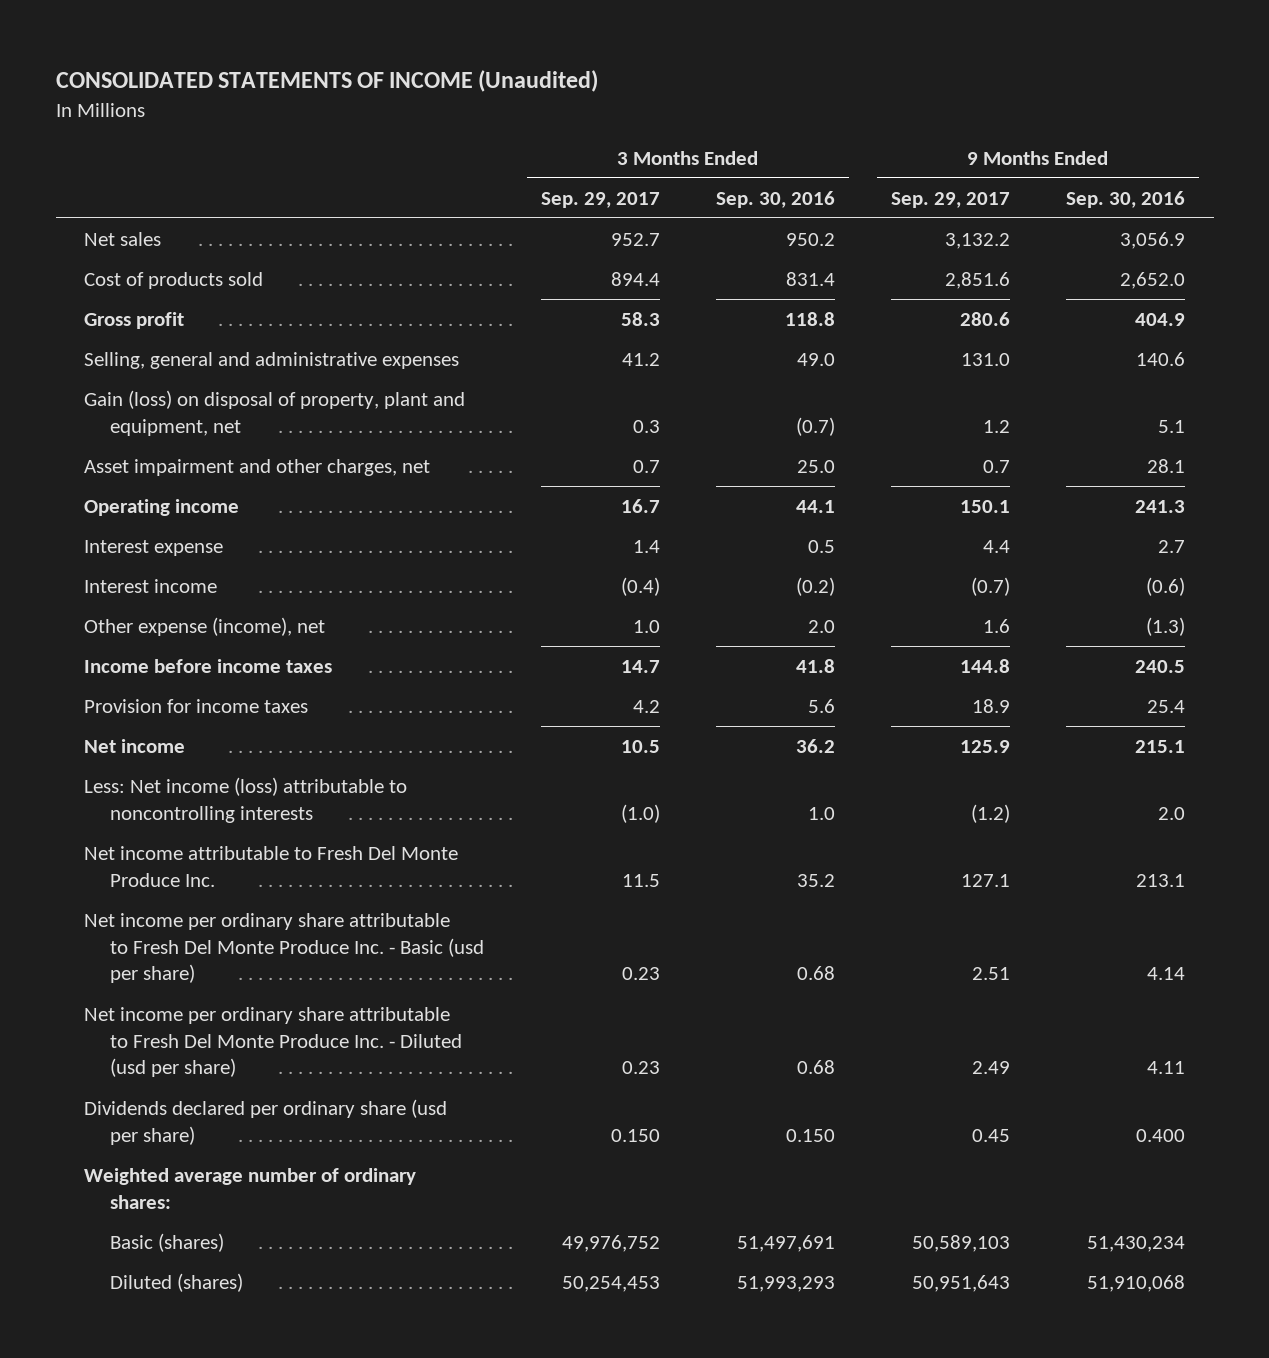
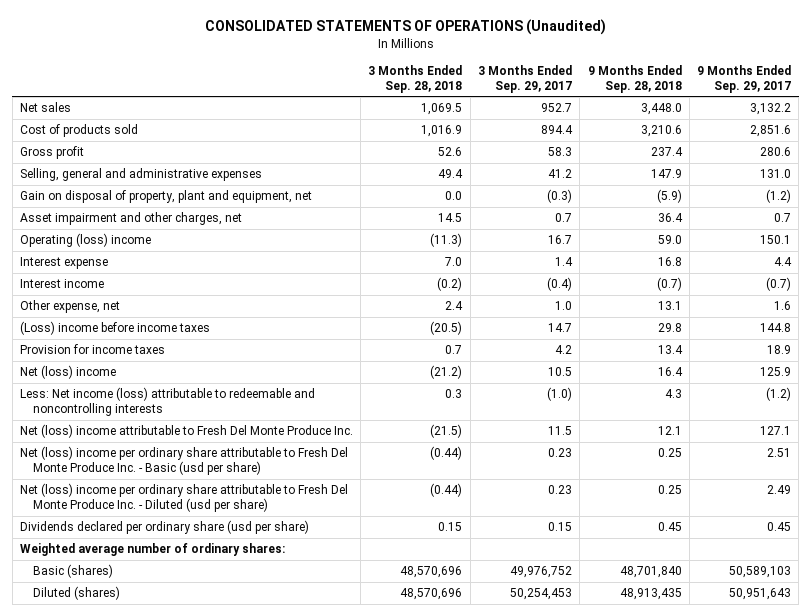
[55,70,598,93] CONSOLIDATED STATEMENTS OF INCOME (Unaudited) -> [204,19,606,36] CONSOLIDATED STATEMENTS OF OPERATIONS (Unaudited)
[715,190,835,208] Sep. 30, 2016 -> none
[1066,190,1186,208] Sep. 30, 2016 -> none
none -> [368,65,463,93] 3 Months Ended Sep. 28, 2018
none -> [587,65,682,93] 9 Months Ended Sep. 28, 2018
[83,389,465,436] Gain (loss) on disposal of property, plant and equipment, net -> [19,190,312,204] Gain on disposal of property, plant and equipment, net
[632,419,660,433] 0.3 -> [547,189,573,204] (0.3)
[983,419,1011,433] 1.2 -> [766,189,792,204] (1.2)
[83,498,239,516] Operating income -> [19,233,151,248] Operating (loss) income
[83,616,325,636] Other expense (income), net -> [19,300,120,314] Other expense, net
[83,658,332,673] Income before income taxes -> [19,321,210,336] (Loss) income before income taxes
[83,738,185,753] Net income -> [19,365,116,380] Net (loss) income
[83,776,407,823] Less: Net income (loss) attributable to noncontrolling interests -> [19,387,315,416] Less: Net income (loss) attributable to redeemable and noncontrolling interests
[83,845,458,887] Net income attributable to Fresh Del Monte Produce Inc. -> [19,424,353,439] Net (loss) income attributable to Fresh Del Monte Produce Inc.
[83,912,485,984] Net income per ordinary share attributable to Fresh Del Monte Produce Inc. - Basic (usd per share) -> [19,446,348,475] Net (loss) income per ordinary share attributable to Fresh Del Monte Produce Inc. - Basic (usd per share)
[83,1006,463,1078] Net income per ordinary share attributable to Fresh Del Monte Produce Inc. - Diluted (usd per share) -> [19,483,348,512] Net (loss) income per ordinary share attributable to Fresh Del Monte Produce Inc. - Diluted (usd per share)
[610,1128,660,1142] 0.150 -> [548,522,573,532] 0.15

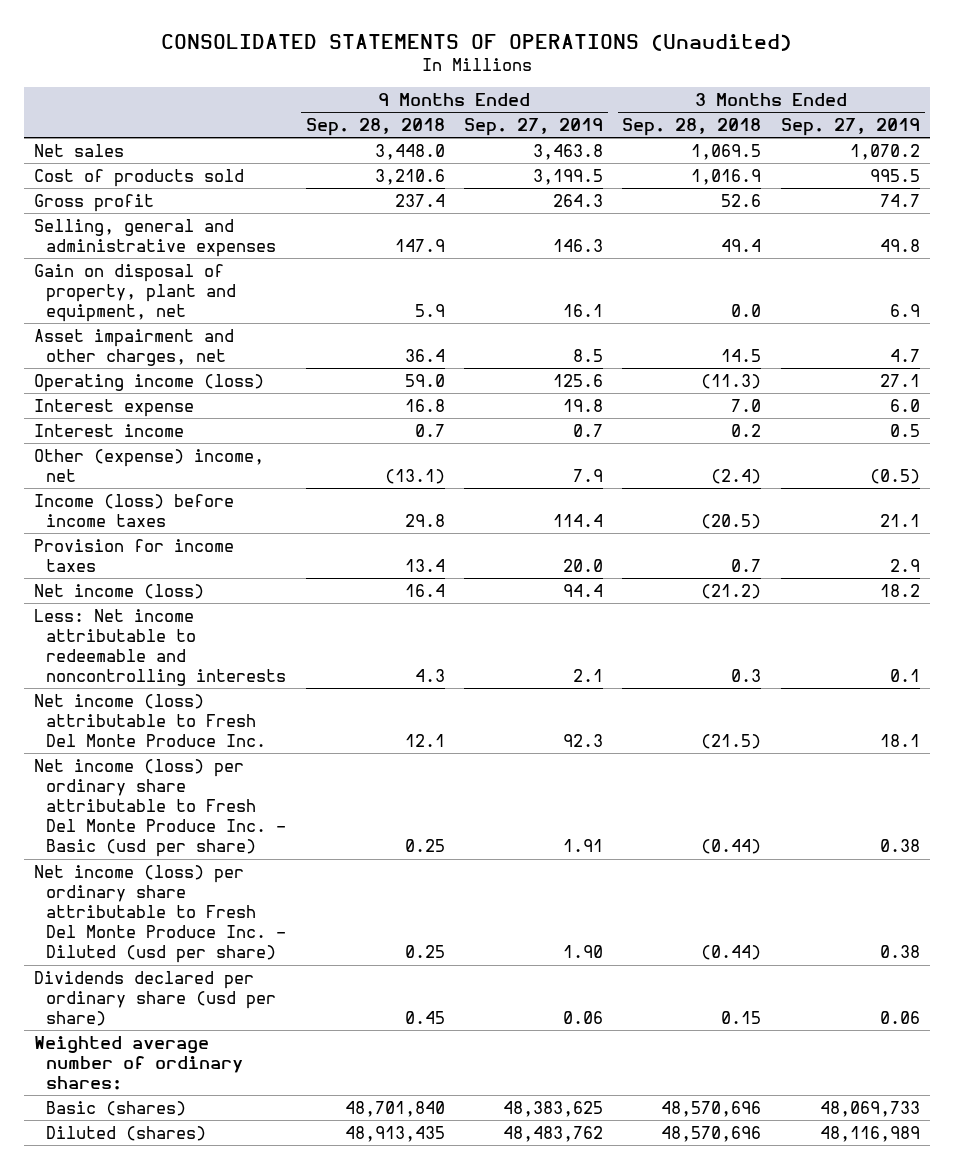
[478,65,573,93] 3 Months Ended Sep. 29, 2017 -> none
[697,65,792,93] 9 Months Ended Sep. 29, 2017 -> none
none -> [464,118,604,137] Sep. 27, 2019
none -> [780,118,920,137] Sep. 27, 2019
[656,189,682,204] (5.9) -> [414,304,445,318] 5.9
[19,233,151,248] Operating (loss) income -> [33,373,264,392] Operating income (loss)
[437,277,463,292] (0.2) -> [731,423,762,437] 0.2
[656,277,682,292] (0.7) -> [414,423,445,437] 0.7
[19,300,120,314] Other expense, net -> [33,448,264,482] Other (expense) income, net
[445,301,464,311] 2.4 -> [711,468,762,484] (2.4)
[657,301,682,311] 13.1 -> [384,468,445,484] (13.1)
[19,321,210,336] (Loss) income before income taxes -> [33,493,234,527] Income (loss) before income taxes
[19,365,116,380] Net (loss) income -> [33,583,204,599] Net income (loss)
[19,387,315,416] Less: Net income (loss) attributable to redeemable and noncontrolling interests -> [33,608,287,687] Less: Net income attributable to redeemable and noncontrolling interests
[19,424,353,439] Net (loss) income attributable to Fresh Del Monte Produce Inc. -> [33,693,267,748] Net income (loss) attributable to Fresh Del Monte Produce Inc.
[19,446,348,475] Net (loss) income per ordinary share attributable to Fresh Del Monte Produce Inc. - Basic (usd per share) -> [33,758,287,858] Net income (loss) per ordinary share attributable to Fresh Del Monte Produce Inc. - Basic (usd per share)
[19,483,348,512] Net (loss) income per ordinary share attributable to Fresh Del Monte Produce Inc. - Diluted (usd per share) -> [33,864,287,964] Net income (loss) per ordinary share attributable to Fresh Del Monte Produce Inc. - Diluted (usd per share)

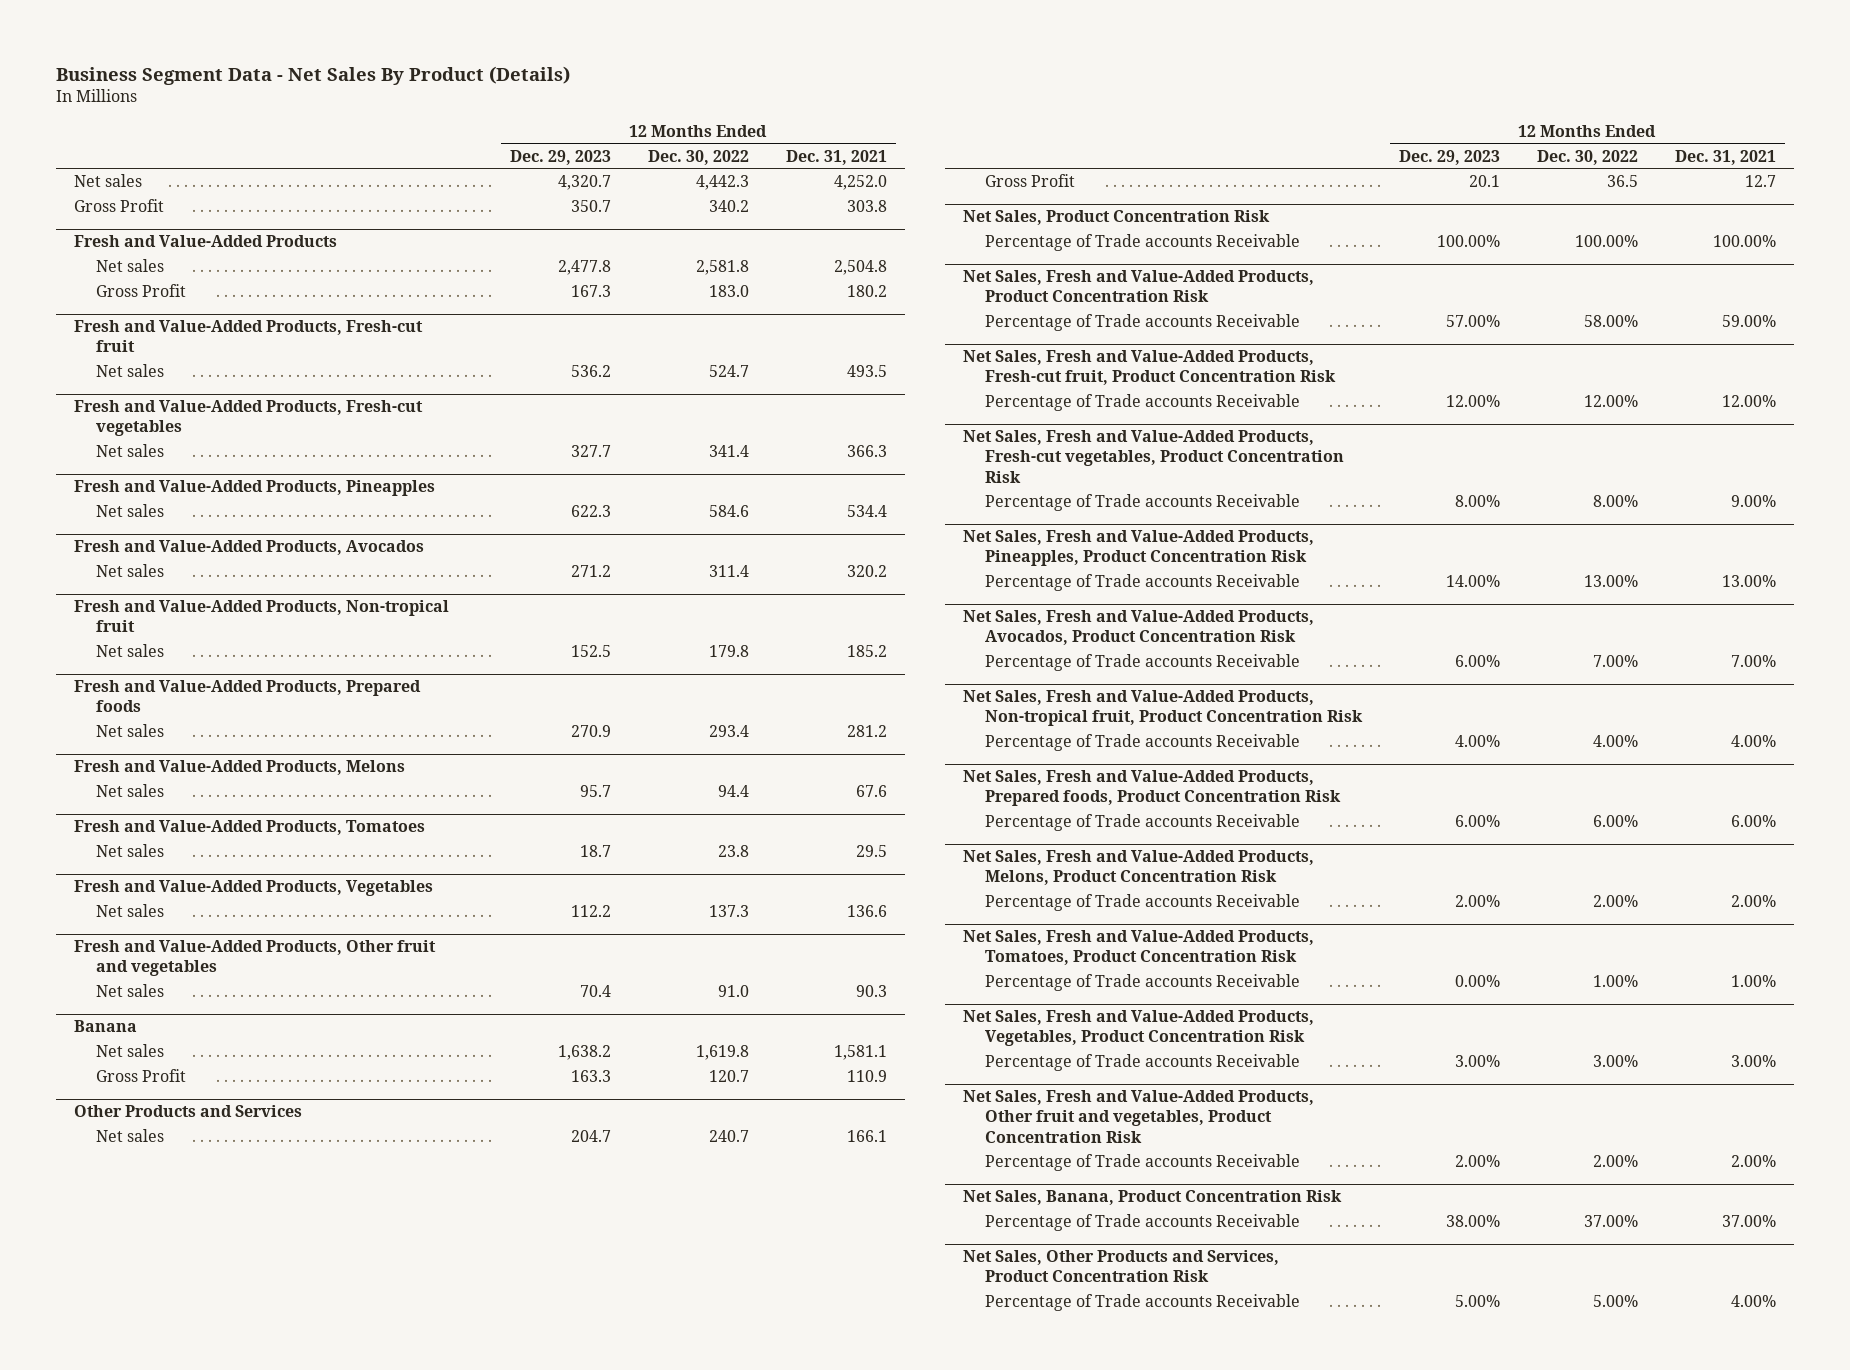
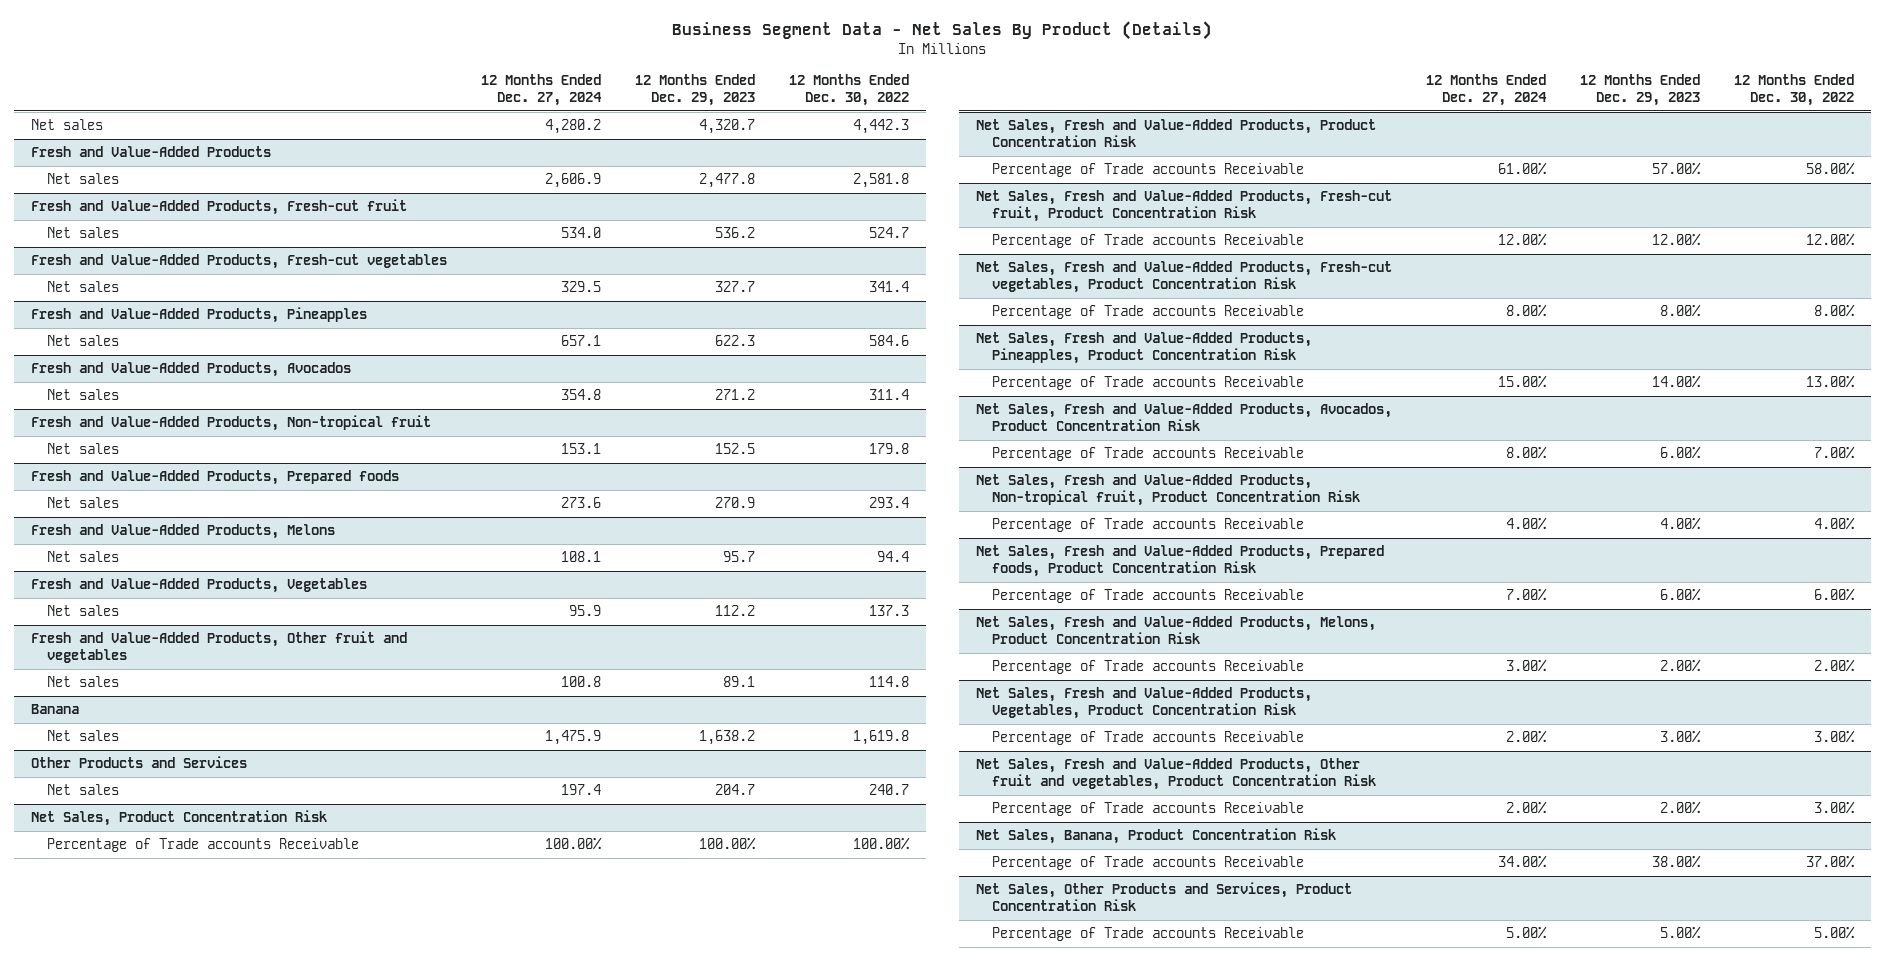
[785,149,887,165] Dec. 31, 2021 -> none
none -> [480,74,602,106] 12 Months Ended Dec. 27, 2024
[74,199,165,213] Gross Profit -> none
[96,284,187,298] Gross Profit -> none
[74,820,426,836] Fresh and Value-Added Products, Tomatoes -> none
[96,844,165,858] Net sales -> none
[580,985,612,998] 70.4 -> [722,676,755,688] 89.1
[717,985,749,998] 91.0 -> [868,676,909,688] 114.8
[96,1069,187,1083] Gross Profit -> none
[985,174,1076,188] Gross Profit -> none
[963,930,1315,966] Net Sales, Fresh and Value-Added Products, Tomatoes, Product Concentration Risk -> none
[985,974,1301,992] Percentage of Trade accounts Receivable -> none
[1592,1155,1638,1168] 2.00% -> [1813,801,1855,815] 3.00%

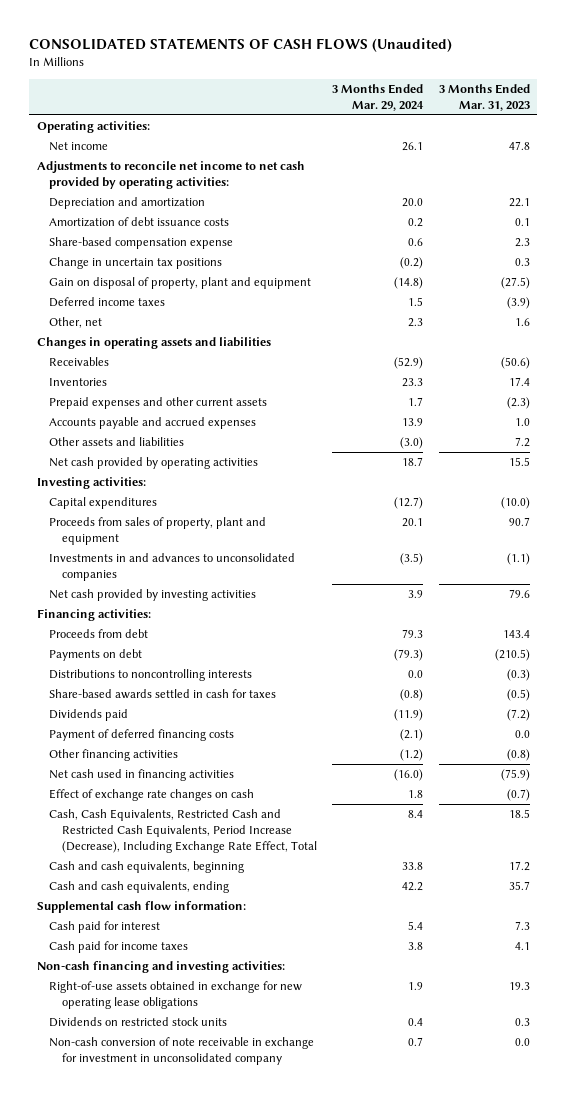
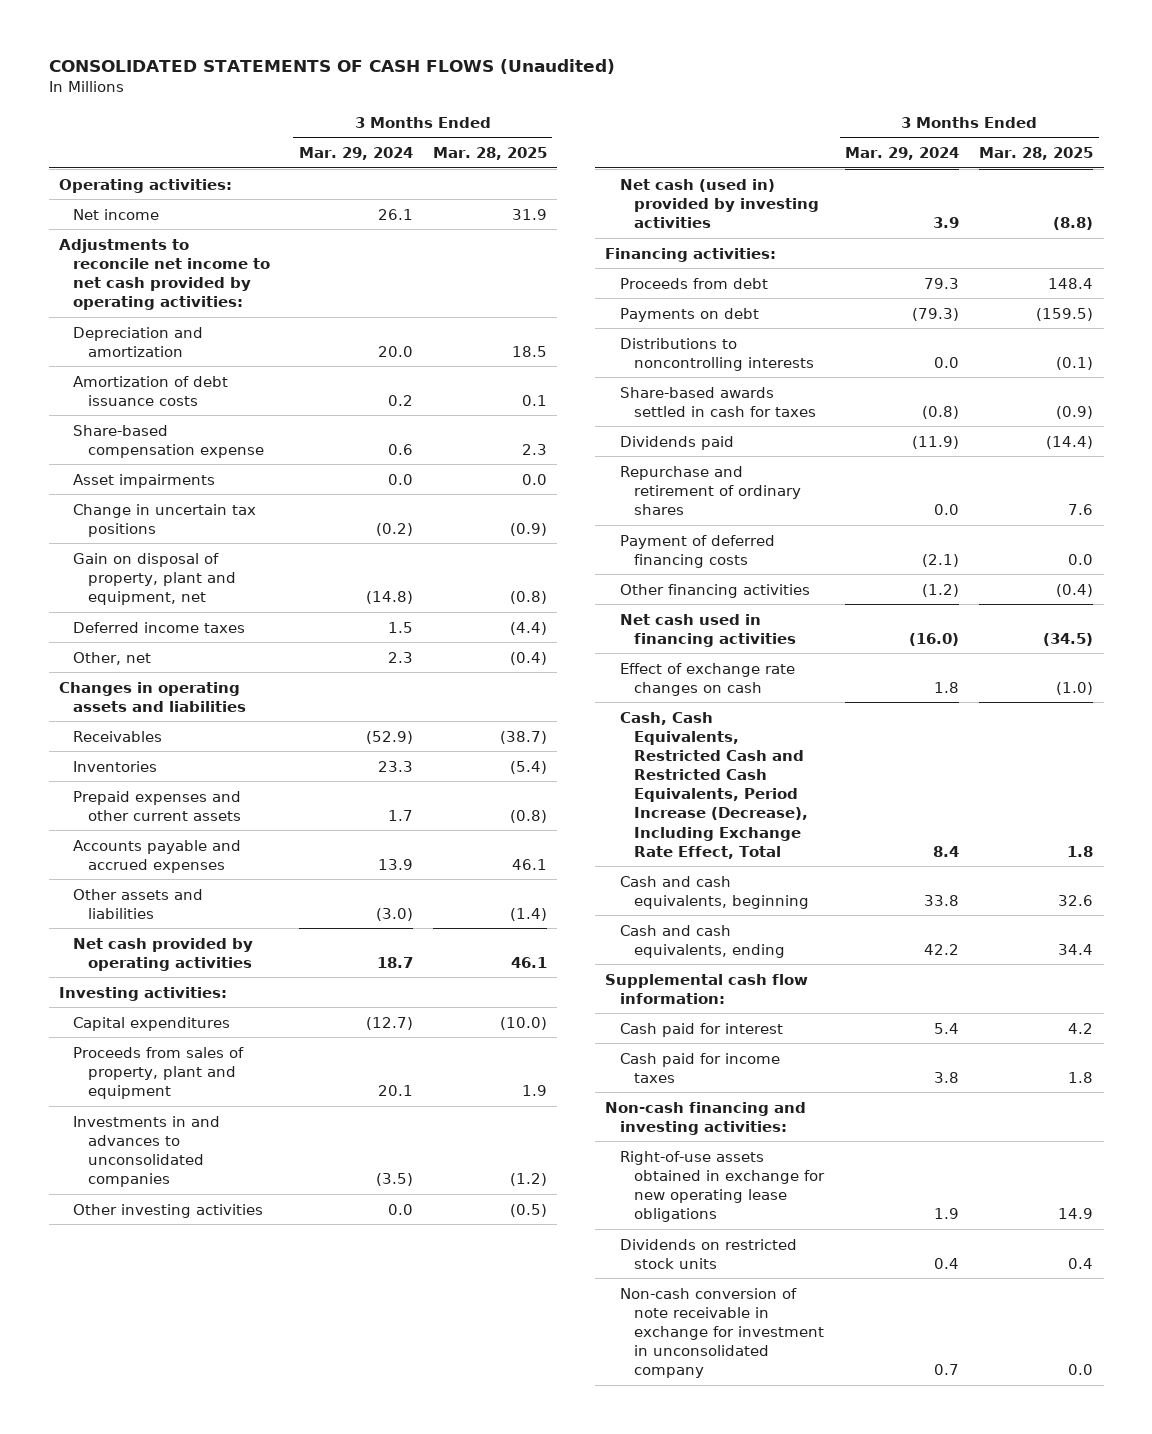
[438,83,530,111] 3 Months Ended Mar. 31, 2023 -> none
none -> [433,146,548,160] Mar. 28, 2025
none -> [73,473,216,488] Asset impairments
[49,277,312,290] Gain on disposal of property, plant and equipment -> [73,552,236,605] Gain on disposal of property, plant and equipment, net
none -> [73,1203,264,1218] Other investing activities
[49,589,257,602] Net cash provided by investing activities -> [619,178,820,228] Net cash (used in) provided by investing activities
none -> [619,465,802,515] Repurchase and retirement of ordinary shares

